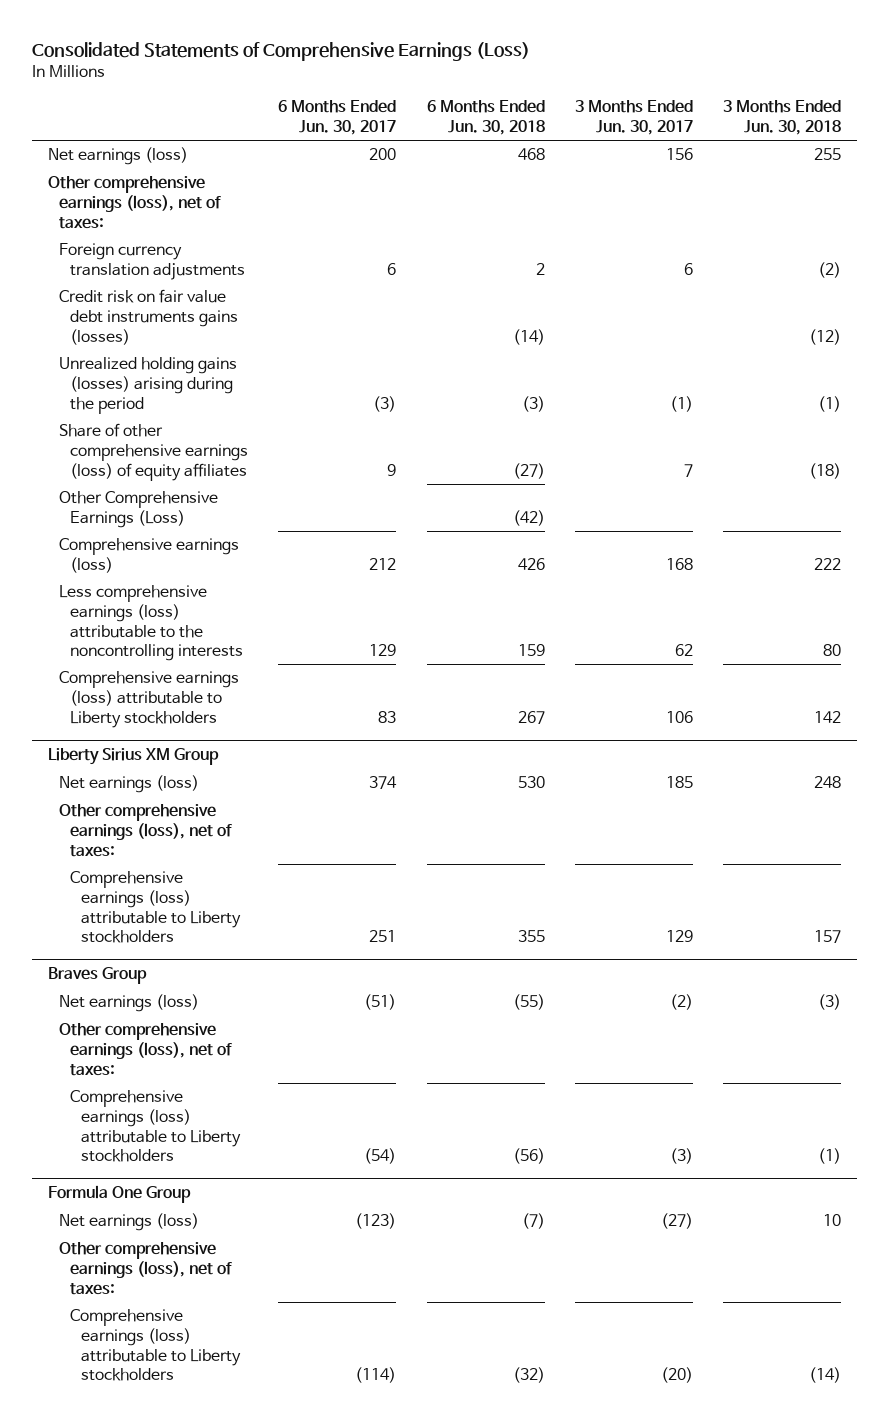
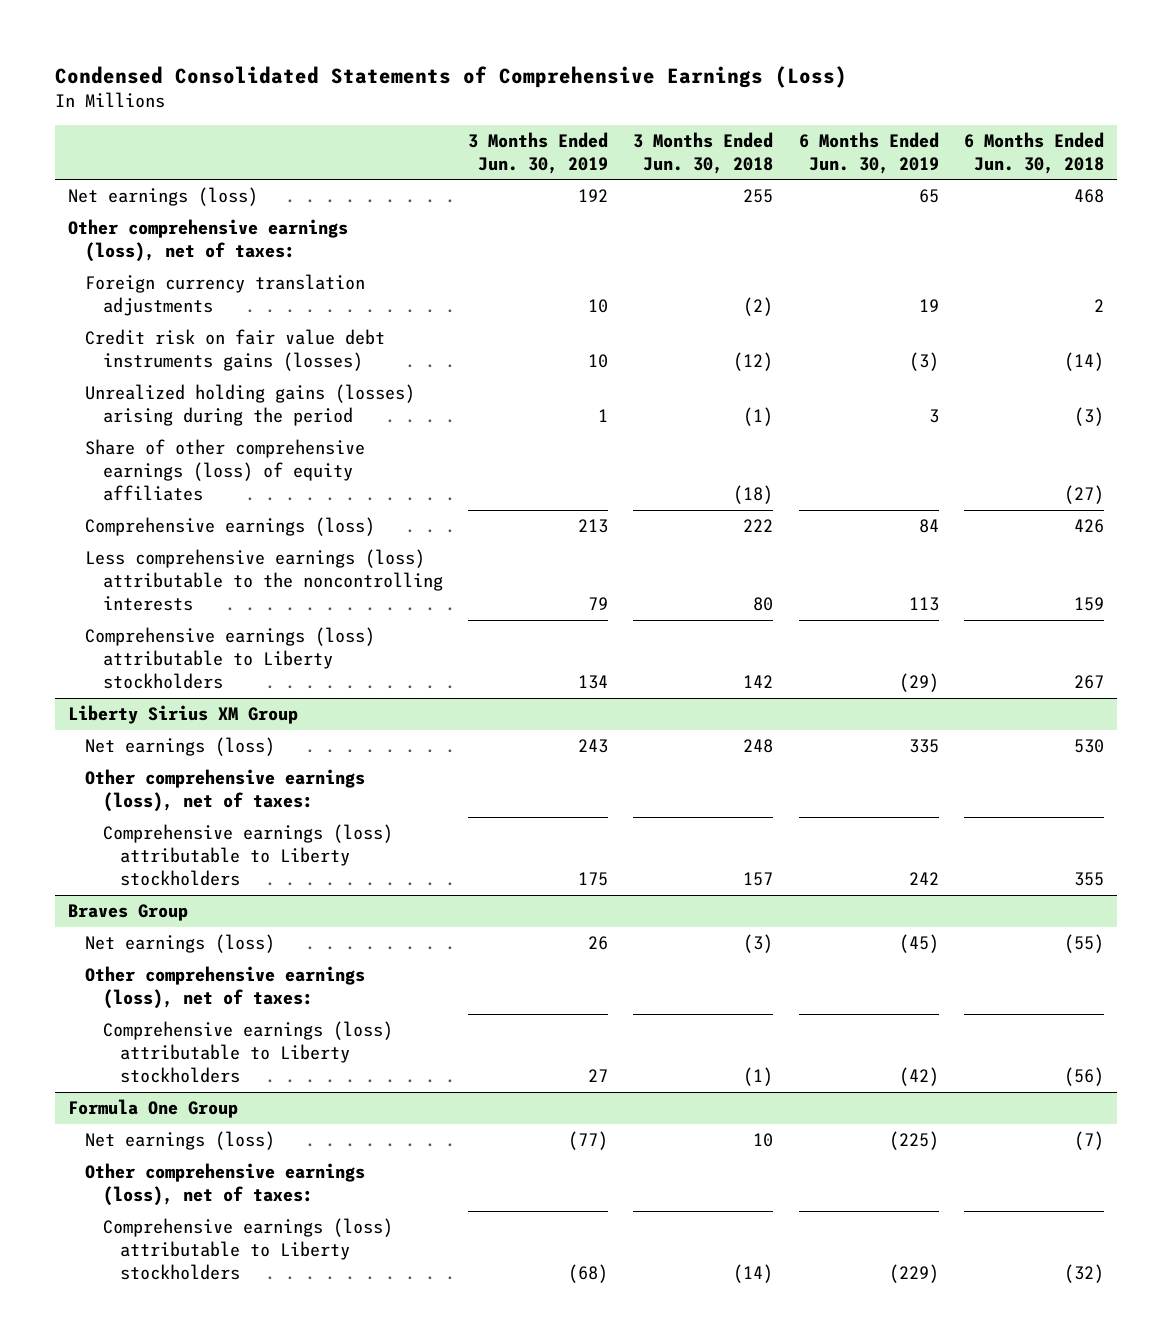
[32,42,531,62] Consolidated Statements of Comprehensive Earnings (Loss) -> [54,65,847,88] Condensed Consolidated Statements of Comprehensive Earnings (Loss)
[278,100,397,135] 6 Months Ended Jun. 30, 2017 -> none
[575,100,694,135] 3 Months Ended Jun. 30, 2017 -> none
none -> [468,131,609,174] 3 Months Ended Jun. 30, 2019
none -> [798,131,939,174] 6 Months Ended Jun. 30, 2019
[58,491,218,529] Other Comprehensive Earnings (Loss) -> none

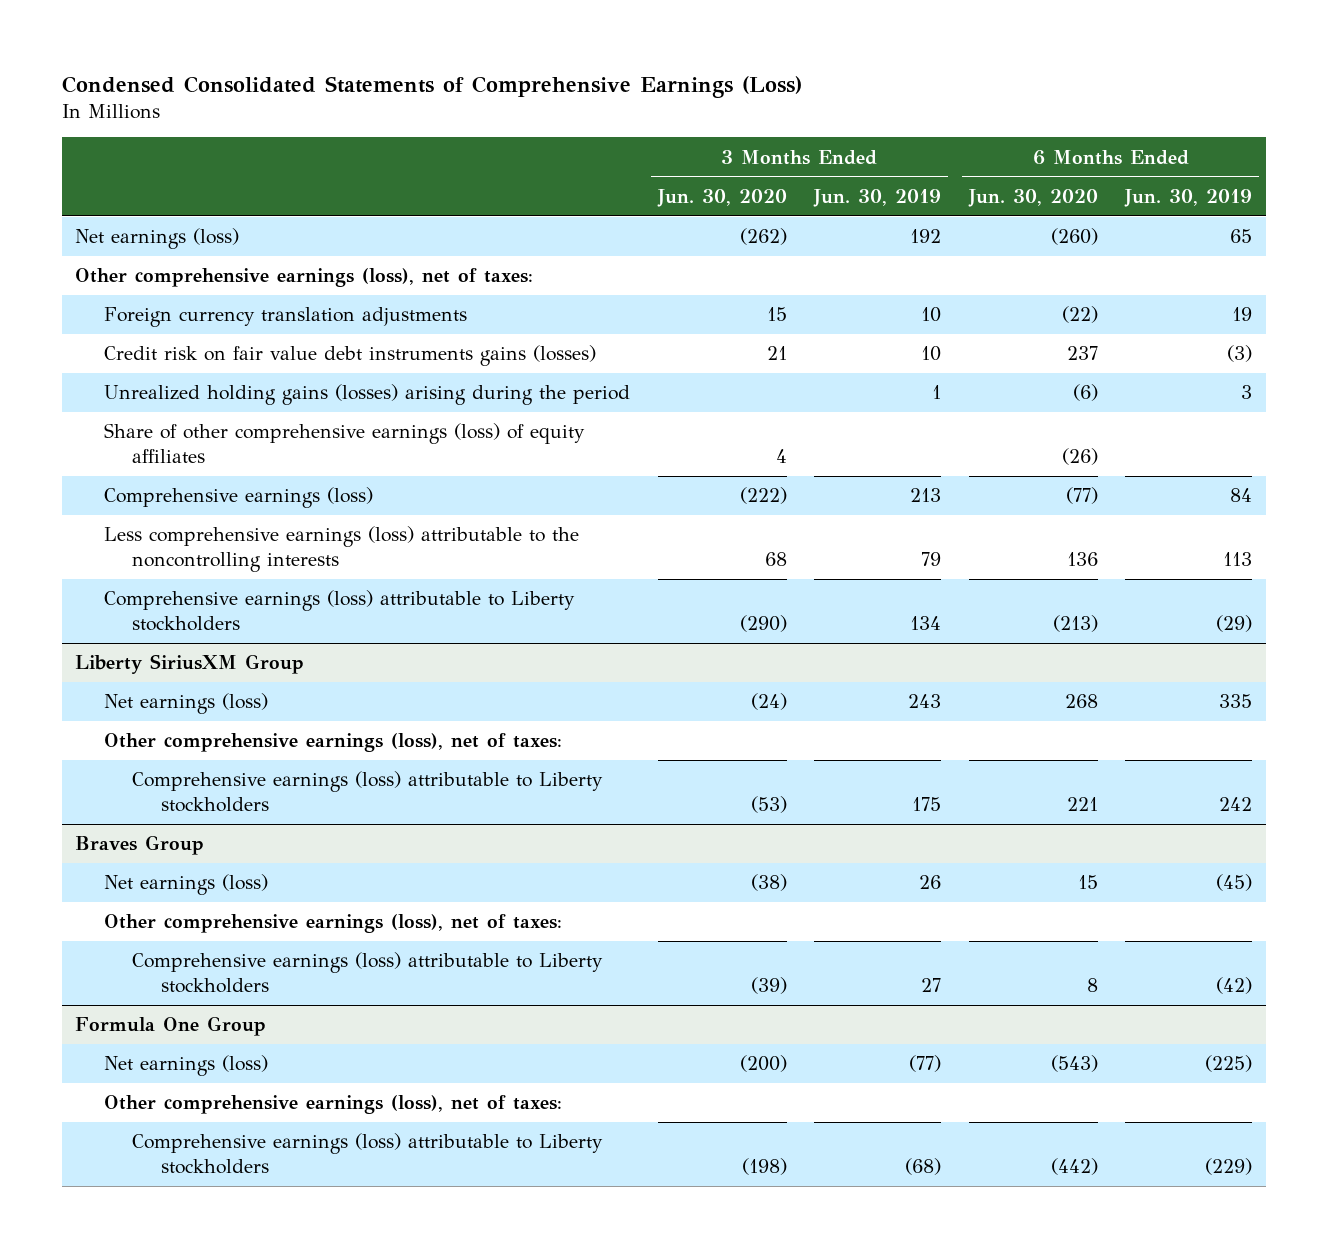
[633,131,774,174] 3 Months Ended Jun. 30, 2018 -> none
[964,131,1105,174] 6 Months Ended Jun. 30, 2018 -> none
none -> [656,188,787,207] Jun. 30, 2020
none -> [967,188,1098,207] Jun. 30, 2020
[67,705,298,725] Liberty Sirius XM Group -> [75,654,305,675] Liberty SiriusXM Group

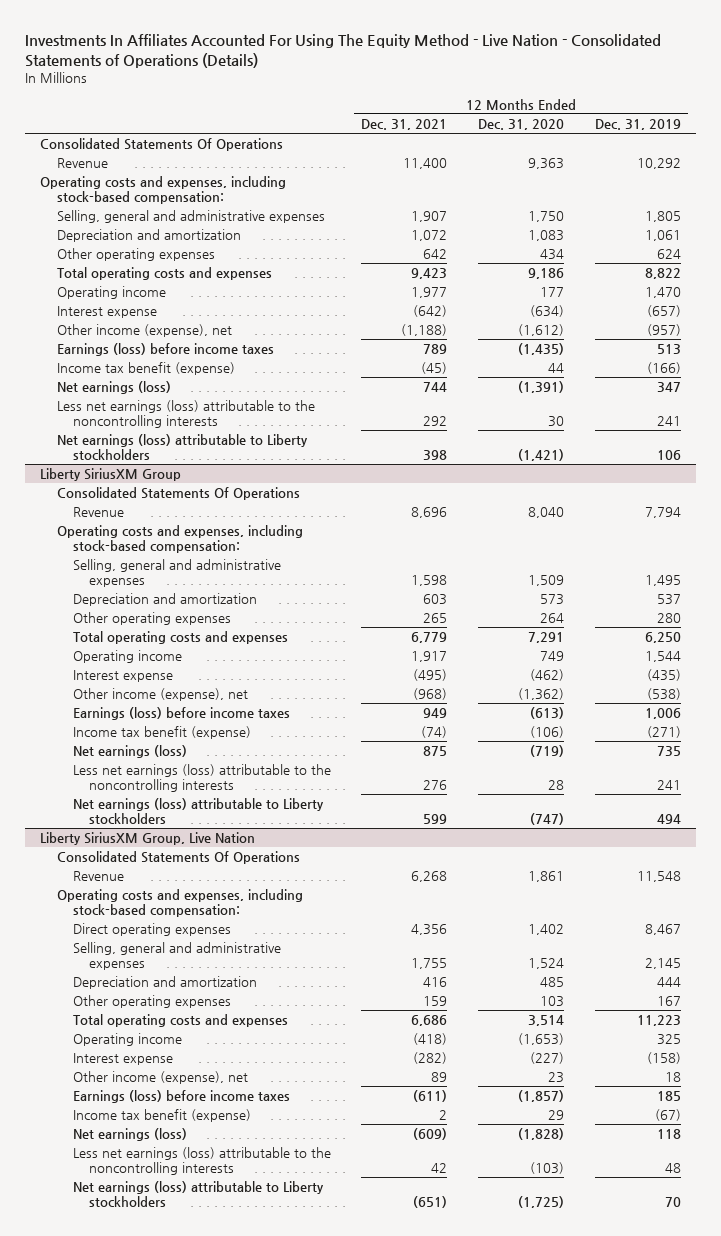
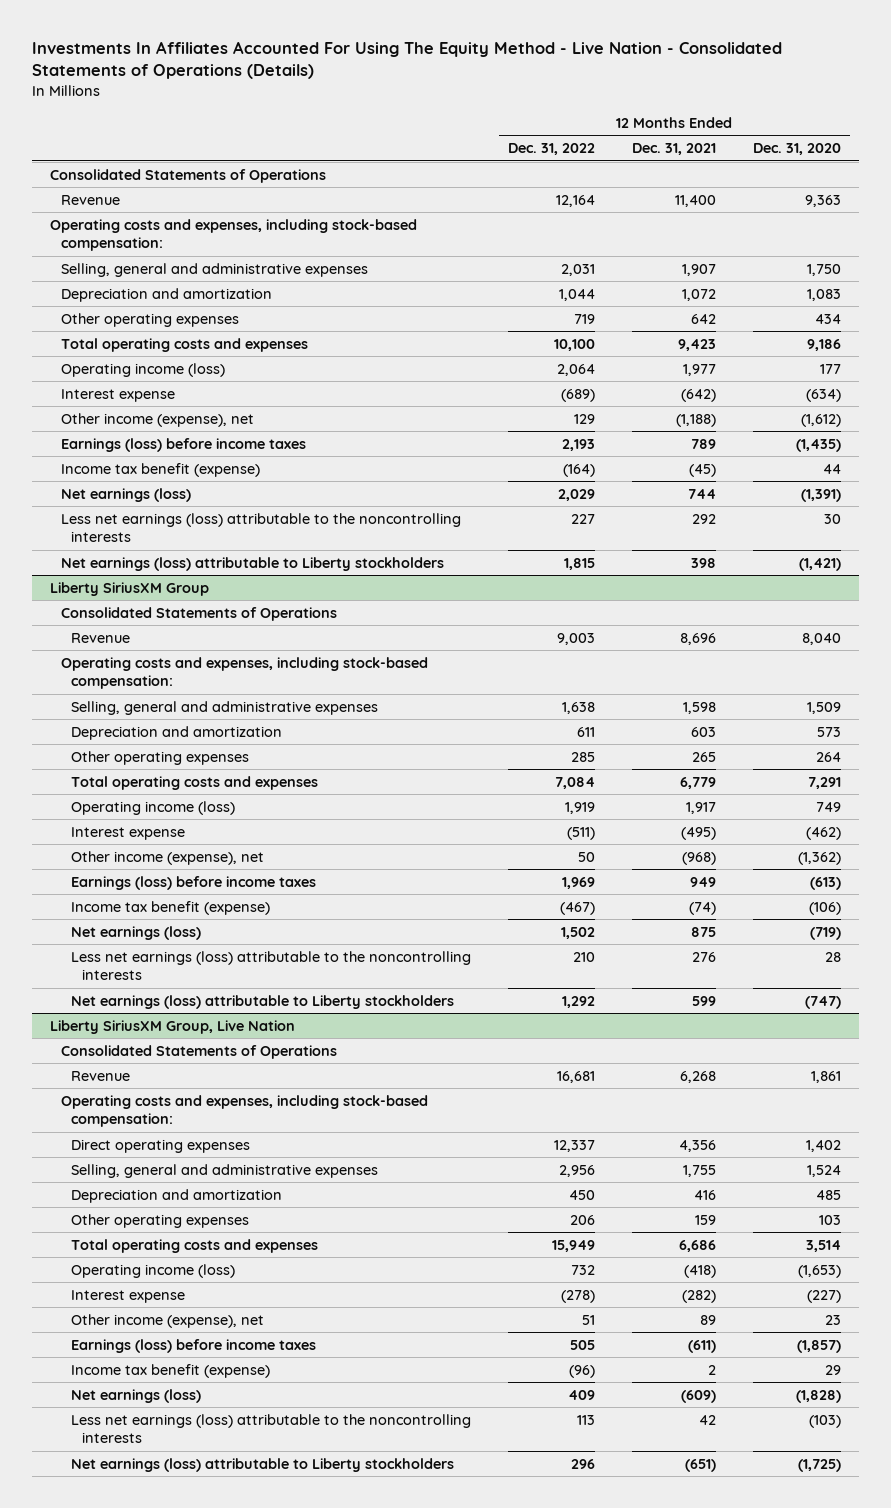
[594,119,681,131] Dec. 31, 2019 -> none
none -> [508,143,596,156] Dec. 31, 2022
[40,138,284,152] Consolidated Statements Of Operations -> [50,168,327,183] Consolidated Statements of Operations
[56,286,166,300] Operating income -> [60,362,225,377] Operating income (loss)
[56,487,300,501] Consolidated Statements Of Operations -> [60,606,337,621] Consolidated Statements of Operations
[72,650,182,664] Operating income -> [71,800,236,815] Operating income (loss)
[56,851,300,865] Consolidated Statements Of Operations -> [60,1044,337,1059] Consolidated Statements of Operations
[72,1033,182,1047] Operating income -> [71,1263,236,1278] Operating income (loss)

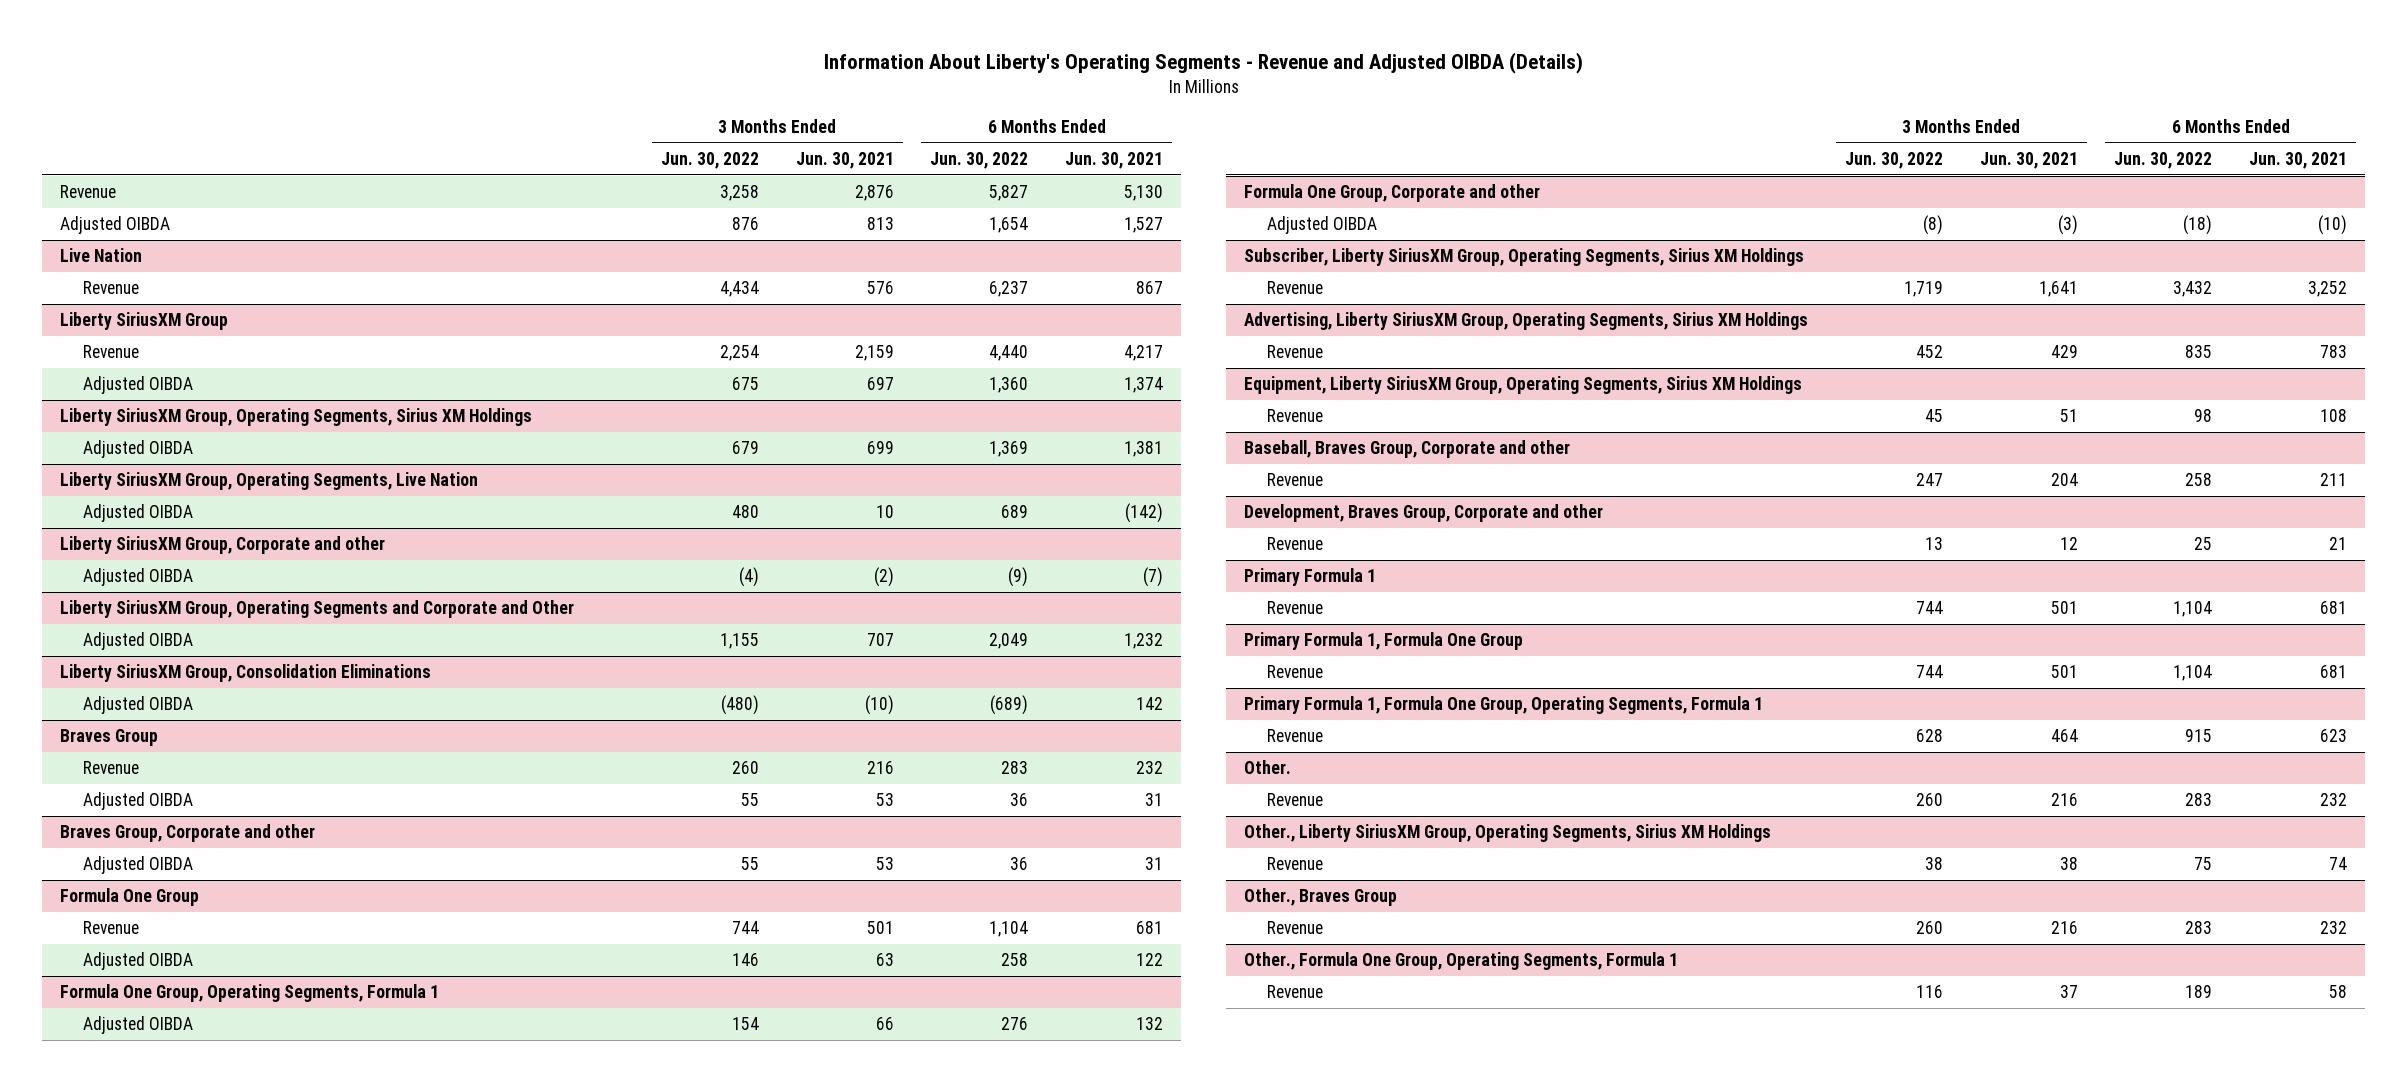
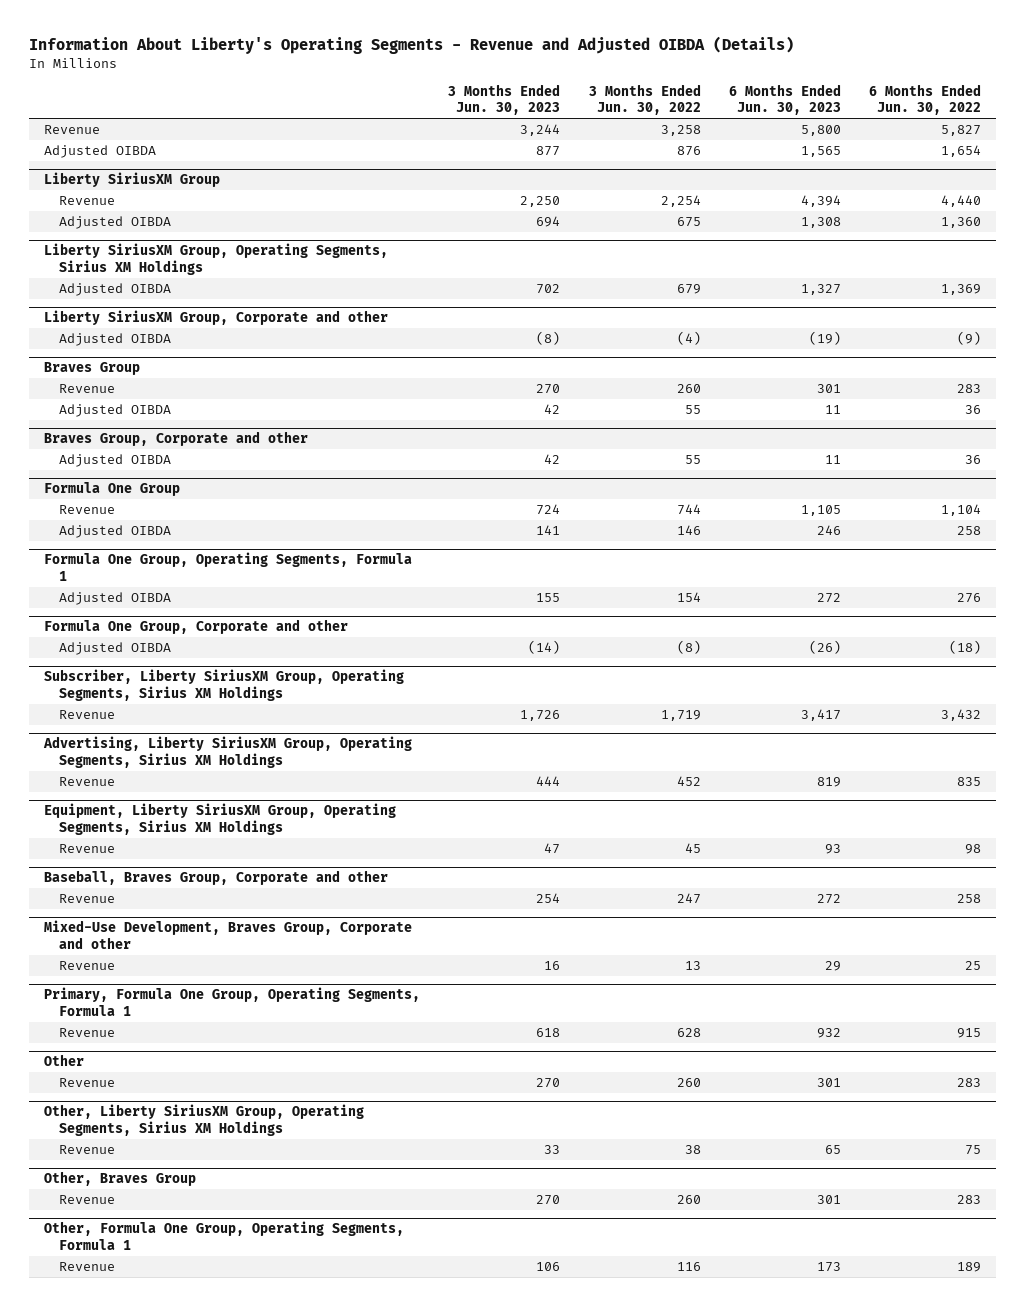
[795,151,894,169] Jun. 30, 2021 -> none
[1065,151,1164,169] Jun. 30, 2021 -> none
none -> [448,83,561,116] 3 Months Ended Jun. 30, 2023
none -> [729,83,842,116] 6 Months Ended Jun. 30, 2023
[60,248,143,263] Live Nation -> none
[83,281,140,295] Revenue -> none
[60,472,479,491] Liberty SiriusXM Group, Operating Segments, Live Nation -> none
[83,504,194,523] Adjusted OIBDA -> none
[60,600,575,619] Liberty SiriusXM Group, Operating Segments and Corporate and Other -> none
[83,632,194,651] Adjusted OIBDA -> none
[60,664,432,683] Liberty SiriusXM Group, Consolidation Eliminations -> none
[83,696,194,715] Adjusted OIBDA -> none
[1244,504,1604,523] Development, Braves Group, Corporate and other -> [43,920,412,949] Mixed-Use Development, Braves Group, Corporate and other
[1244,568,1377,587] Primary Formula 1 -> none
[1267,601,1324,615] Revenue -> none
[1244,632,1524,651] Primary Formula 1, Formula One Group -> none
[1267,665,1324,679] Revenue -> none
[1244,696,1764,715] Primary Formula 1, Formula One Group, Operating Segments, Formula 1 -> [43,987,420,1016] Primary, Formula One Group, Operating Segments, Formula 1
[1244,760,1292,775] Other. -> [43,1054,84,1067] Other
[1244,824,1772,843] Other., Liberty SiriusXM Group, Operating Segments, Sirius XM Holdings -> [43,1104,364,1136] Other, Liberty SiriusXM Group, Operating Segments, Sirius XM Holdings
[1244,888,1398,907] Other., Braves Group -> [43,1171,196,1187] Other, Braves Group
[1244,952,1679,971] Other., Formula One Group, Operating Segments, Formula 1 -> [43,1221,404,1250] Other, Formula One Group, Operating Segments, Formula 1

